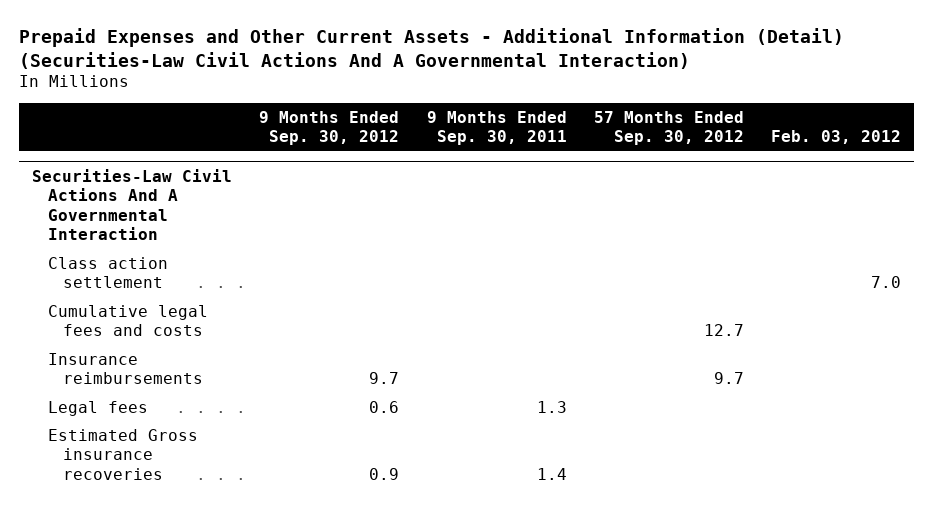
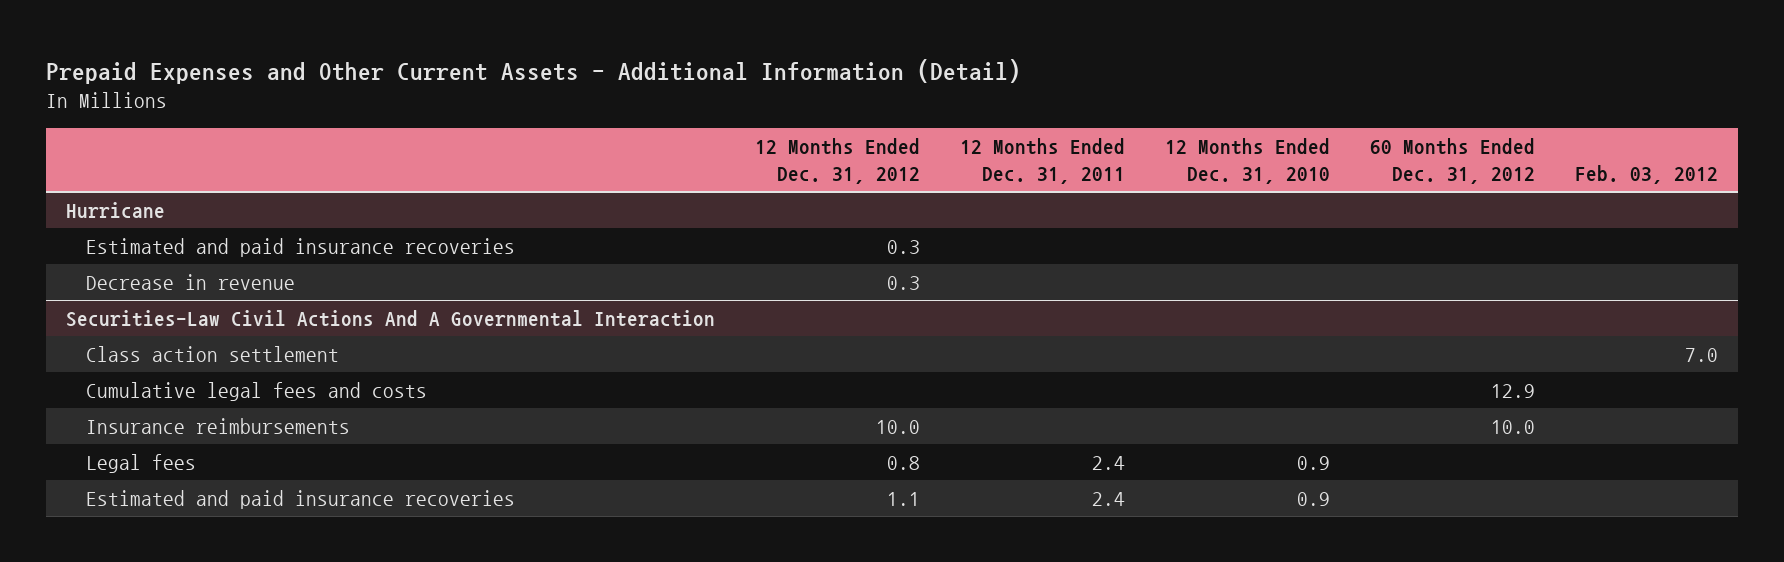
[18,27,844,69] Prepaid Expenses and Other Current Assets - Additional Information (Detail) (Securities-Law Civil Actions And A Governmental Interaction) -> [45,58,1021,84] Prepaid Expenses and Other Current Assets - Additional Information (Detail)
[259,110,400,146] 9 Months Ended Sep. 30, 2012 -> none
[426,110,567,146] 9 Months Ended Sep. 30, 2011 -> none
[593,110,744,146] 57 Months Ended Sep. 30, 2012 -> none
none -> [754,138,920,185] 12 Months Ended Dec. 31, 2012
none -> [960,138,1126,185] 12 Months Ended Dec. 31, 2011
none -> [1165,138,1331,185] 12 Months Ended Dec. 31, 2010
none -> [1370,138,1536,185] 60 Months Ended Dec. 31, 2012
none -> [65,201,165,219] Hurricane
none -> [86,237,516,257] Estimated and paid insurance recoveries
none -> [86,273,296,290] Decrease in revenue
[47,428,198,480] Estimated Gross insurance recoveries -> [86,489,516,509] Estimated and paid insurance recoveries

